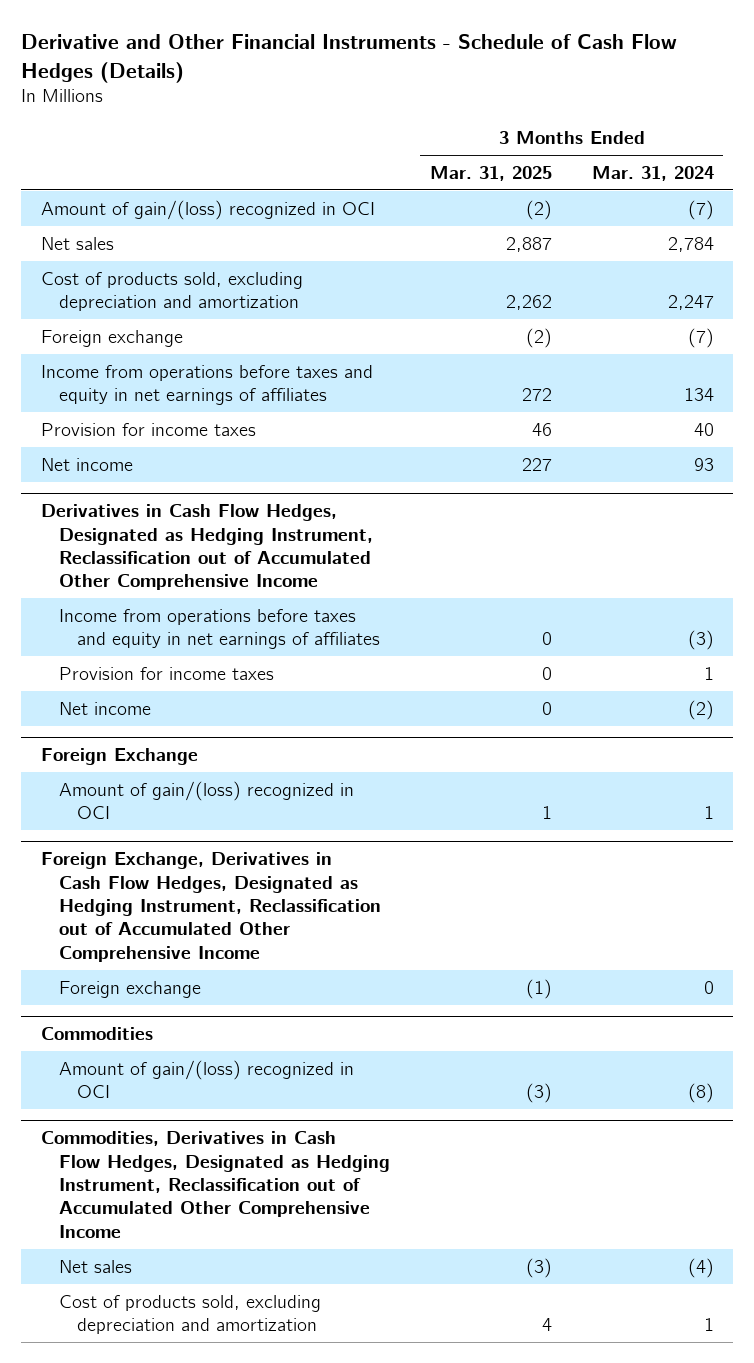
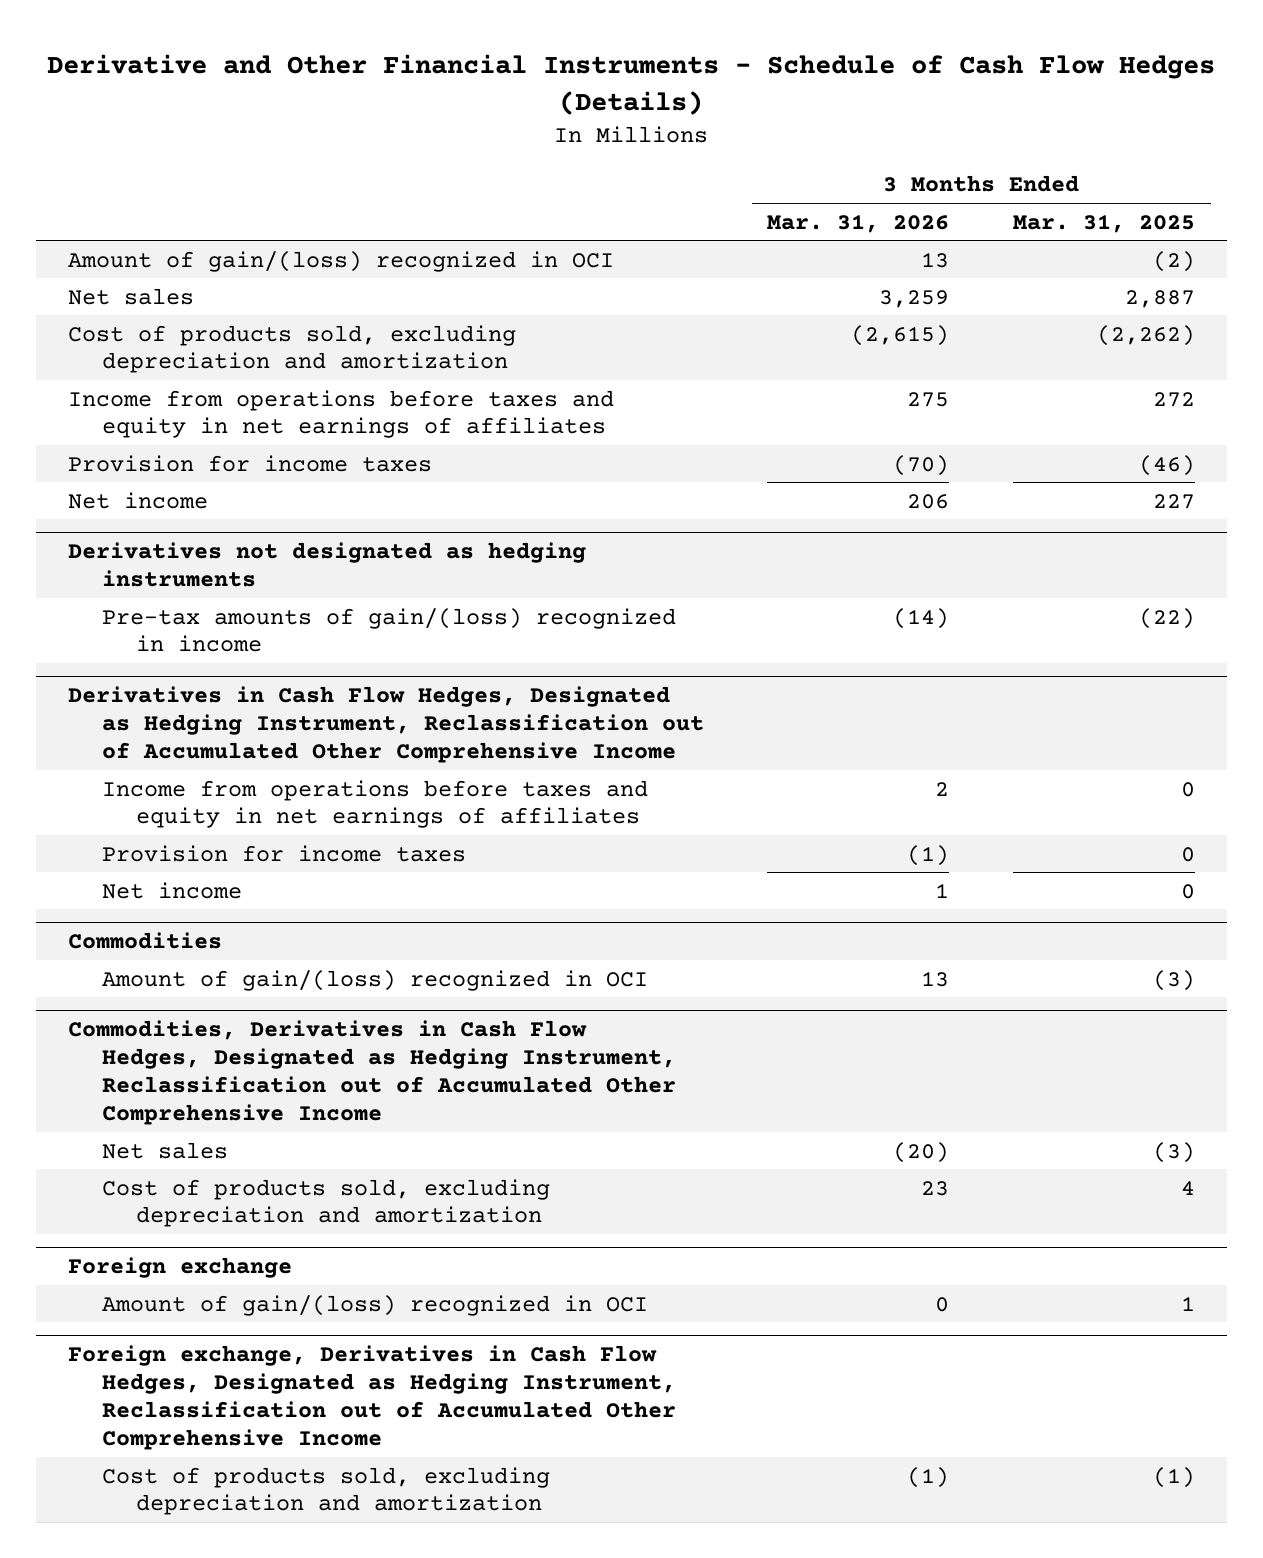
[591,165,714,181] Mar. 31, 2024 -> none
none -> [767,213,950,233] Mar. 31, 2026
[40,329,183,347] Foreign exchange -> none
[505,294,552,310] 2,262 -> [1096,324,1195,346] (2,262)
[531,422,552,436] 46 -> [1138,454,1195,476] (46)
none -> [68,542,587,588] Derivatives not designated as hedging instruments
none -> [101,607,676,653] Pre-tax amounts of gain/(loss) recognized in income
[40,748,198,766] Foreign Exchange -> none
[59,780,355,819] Amount of gain/(loss) recognized in OCI -> none
[40,852,382,962] Foreign Exchange, Derivatives in Cash Flow Hedges, Designated as Hedging Instrument, Reclassification out of Accumulated Other Comprehensive Income -> none
[59,980,202,998] Foreign exchange -> none
none -> [68,1257,293,1279] Foreign exchange
none -> [101,1294,648,1316] Amount of gain/(loss) recognized in OCI
none -> [68,1345,676,1451] Foreign exchange, Derivatives in Cash Flow Hedges, Designated as Hedging Instrument, Reclassification out of Accumulated Other Comprehensive Income
none -> [101,1466,550,1516] Cost of products sold, excluding depreciation and amortization

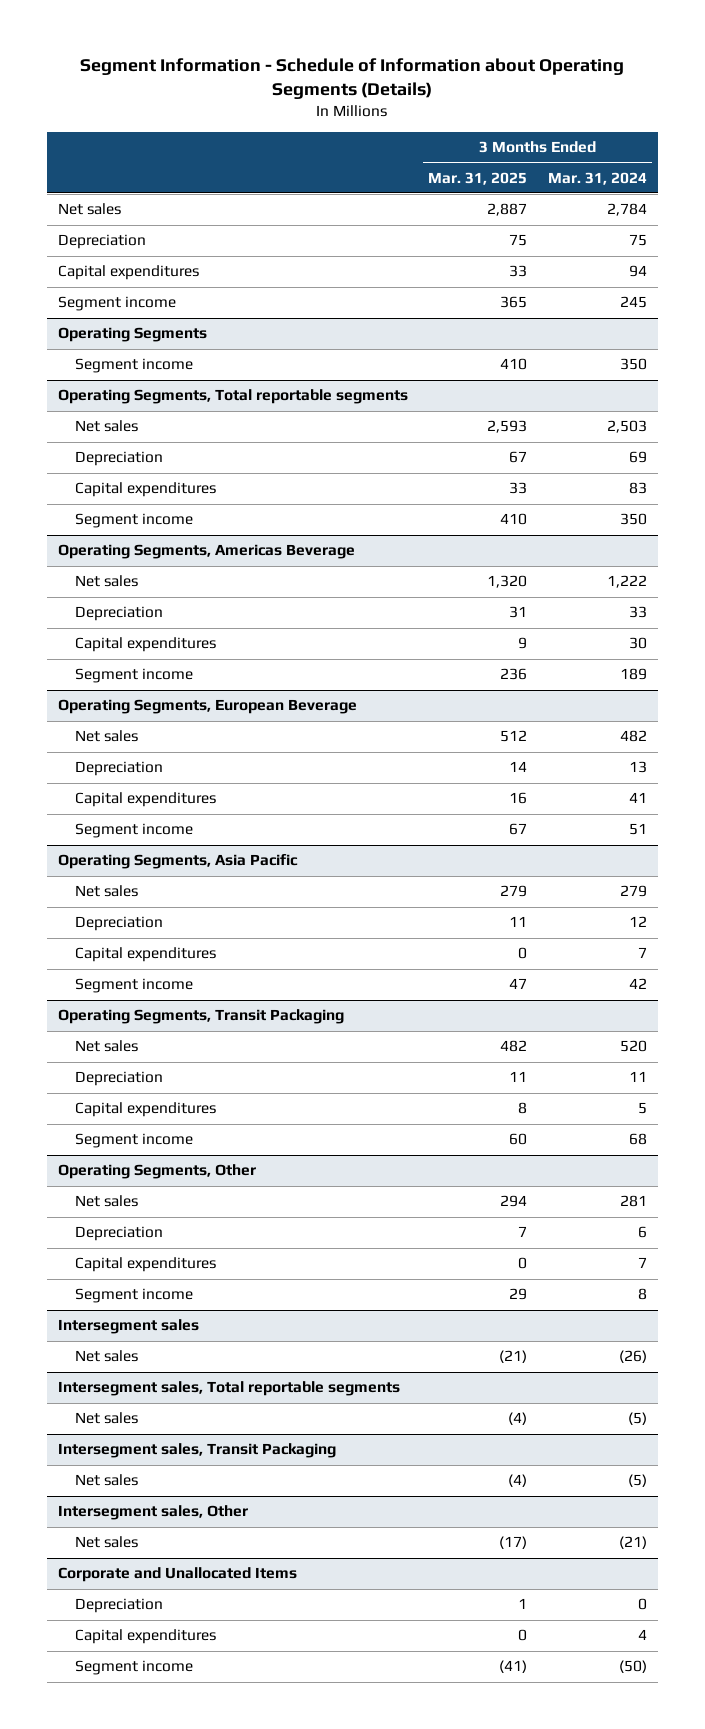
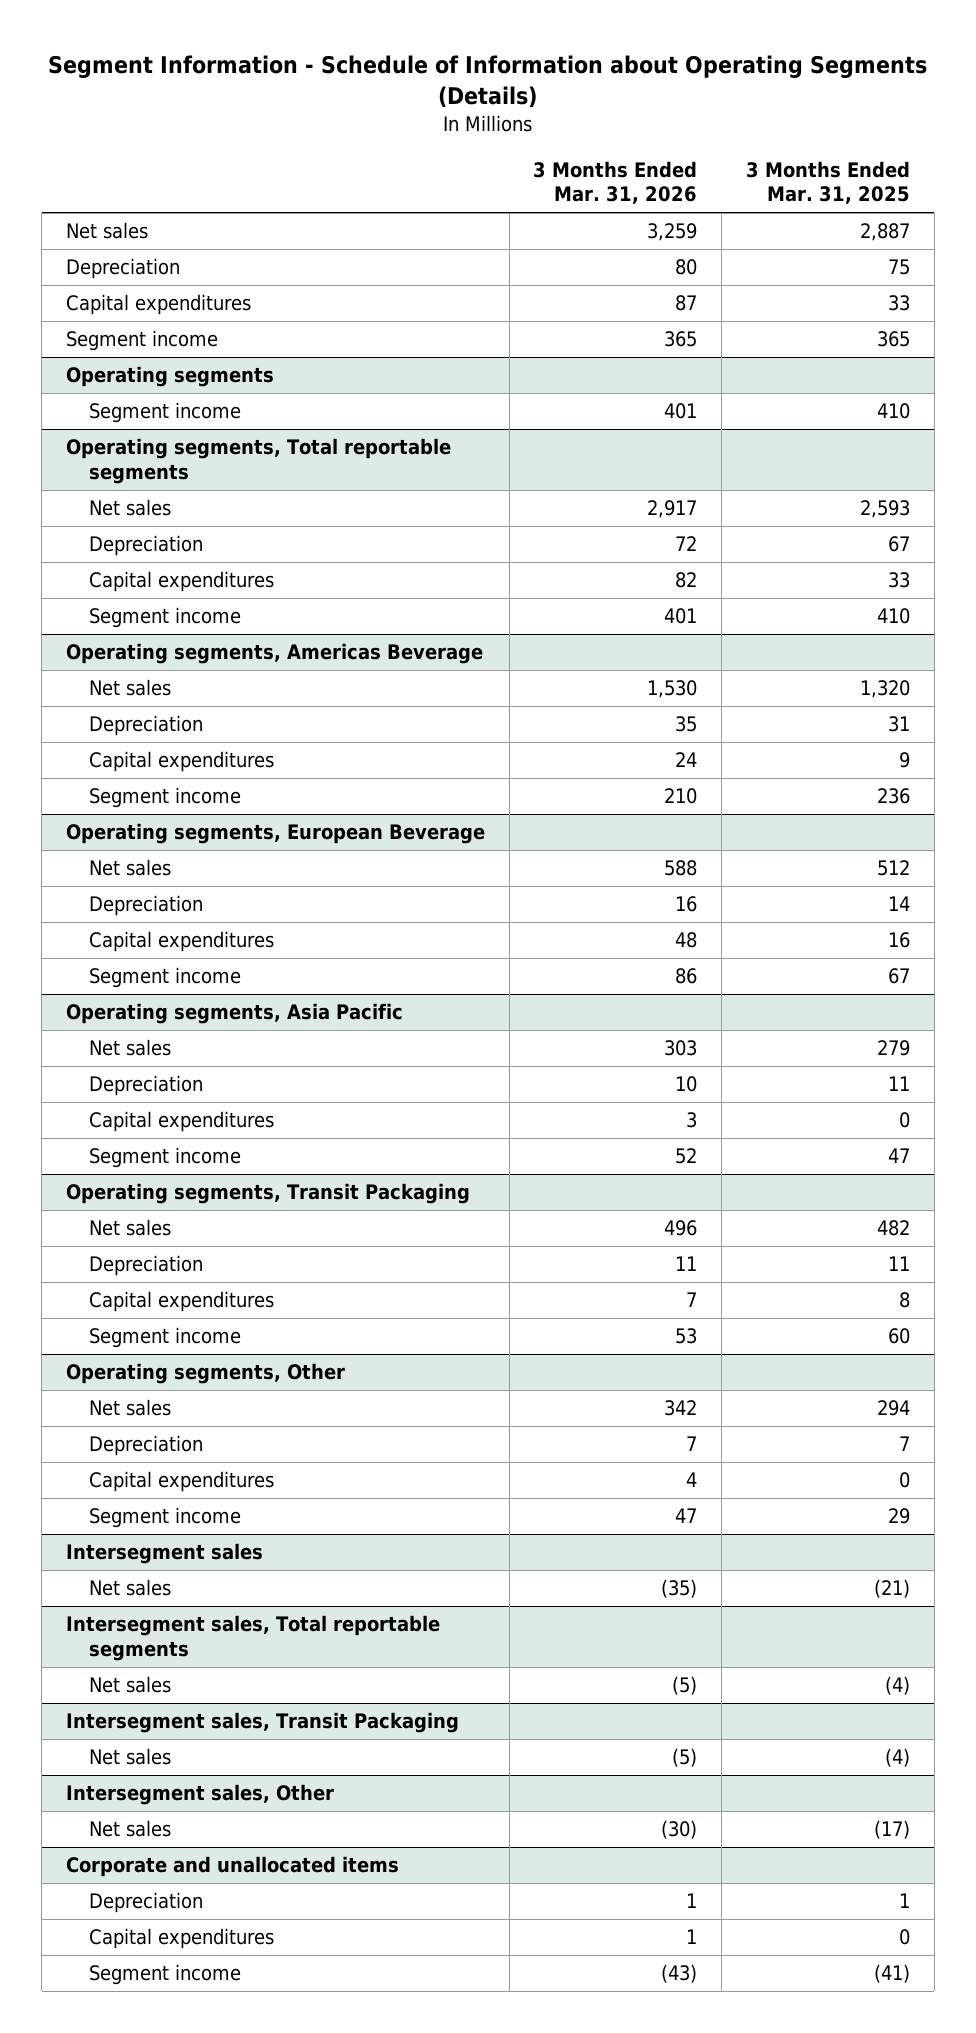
[548,171,648,185] Mar. 31, 2024 -> none
none -> [533,160,698,205] 3 Months Ended Mar. 31, 2026
[57,327,207,343] Operating Segments -> [65,366,274,388] Operating segments
[57,389,408,405] Operating Segments, Total reportable segments -> [65,438,451,485] Operating segments, Total reportable segments
[57,544,355,560] Operating Segments, Americas Beverage -> [65,643,483,665] Operating segments, Americas Beverage
[57,699,357,715] Operating Segments, European Beverage -> [65,823,485,845] Operating segments, European Beverage
[57,854,298,870] Operating Segments, Asia Pacific -> [65,1003,403,1025] Operating segments, Asia Pacific
[57,1009,344,1025] Operating Segments, Transit Packaging -> [65,1183,470,1205] Operating segments, Transit Packaging
[57,1164,256,1180] Operating Segments, Other -> [65,1363,345,1385] Operating segments, Other
[57,1567,297,1583] Corporate and Unallocated Items -> [65,1856,399,1878] Corporate and unallocated items

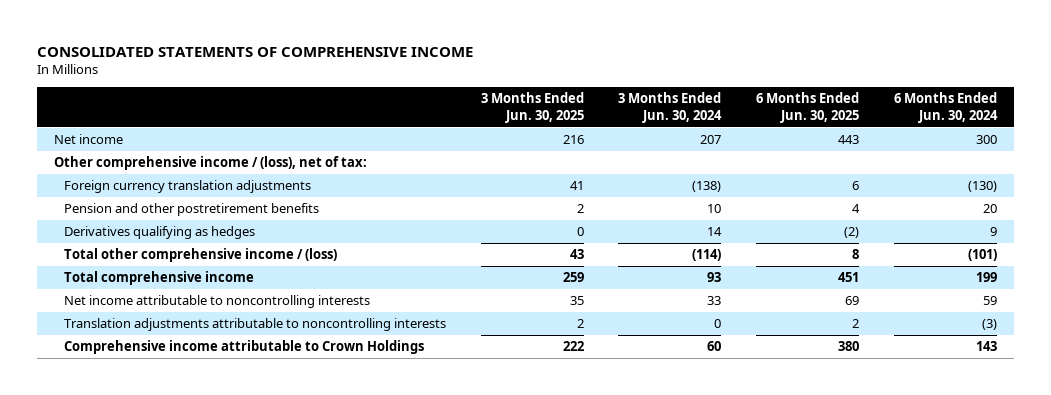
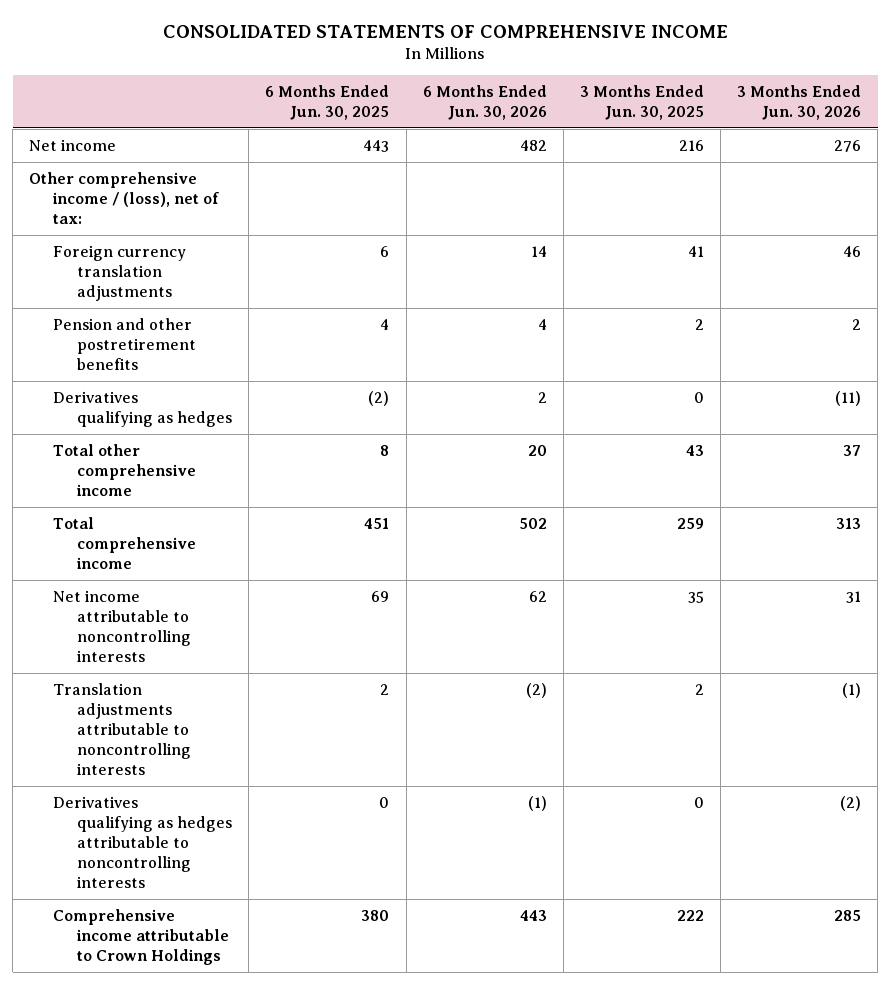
[618,92,723,124] 3 Months Ended Jun. 30, 2024 -> none
[893,92,998,124] 6 Months Ended Jun. 30, 2024 -> none
none -> [422,84,547,120] 6 Months Ended Jun. 30, 2026
none -> [737,84,862,120] 3 Months Ended Jun. 30, 2026
[63,248,337,263] Total other comprehensive income / (loss) -> [53,443,197,497] Total other comprehensive income
none -> [53,795,233,889] Derivatives qualifying as hedges attributable to noncontrolling interests

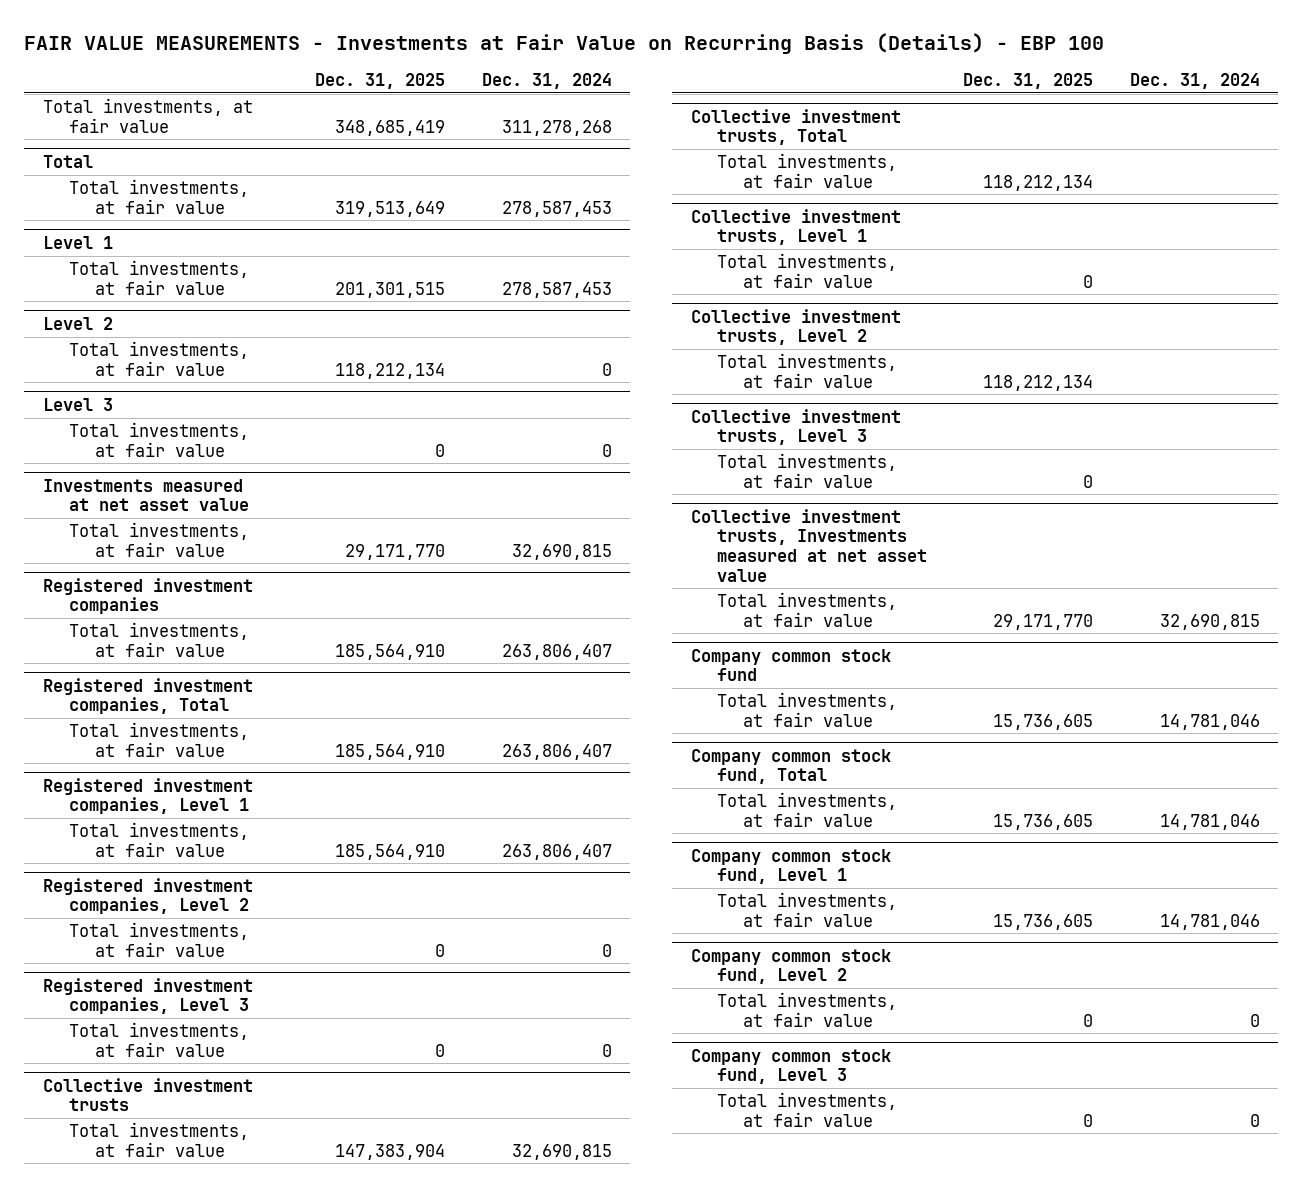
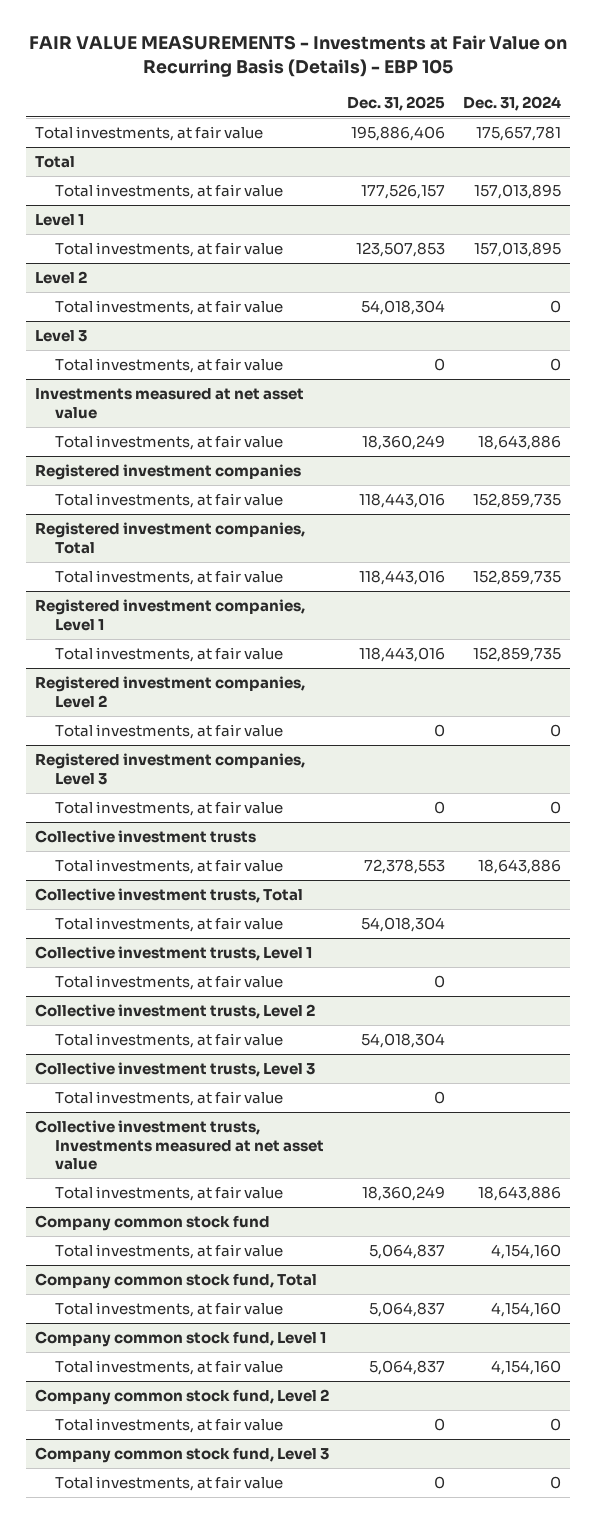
[24,33,1105,55] FAIR VALUE MEASUREMENTS - Investments at Fair Value on Recurring Basis (Details) - EBP 100 -> [28,35,567,77] FAIR VALUE MEASUREMENTS - Investments at Fair Value on Recurring Basis (Details) - EBP 105
[335,119,446,136] 348,685,419 -> [350,125,445,141] 195,886,406
[501,119,612,136] 311,278,268 -> [475,125,561,141] 175,657,781
[335,200,446,217] 319,513,649 -> [360,183,445,199] 177,526,157
[501,200,612,217] 278,587,453 -> [473,183,561,199] 157,013,895
[335,281,446,298] 201,301,515 -> [355,241,445,257] 123,507,853
[501,281,612,298] 278,587,453 -> [473,241,561,257] 157,013,895
[335,362,446,379] 118,212,134 -> [360,299,445,315] 54,018,304
[345,543,446,560] 29,171,770 -> [361,434,445,450] 18,360,249
[511,543,612,560] 32,690,815 -> [477,434,561,450] 18,643,886
[335,643,446,660] 185,564,910 -> [358,492,445,508] 118,443,016
[501,643,612,660] 263,806,407 -> [472,492,561,508] 152,859,735
[335,743,446,760] 185,564,910 -> [358,569,445,585] 118,443,016
[501,743,612,760] 263,806,407 -> [472,569,561,585] 152,859,735
[335,843,446,860] 185,564,910 -> [358,646,445,662] 118,443,016
[501,843,612,860] 263,806,407 -> [472,646,561,662] 152,859,735
[335,1143,446,1160] 147,383,904 -> [363,858,445,874] 72,378,553
[511,1143,612,1160] 32,690,815 -> [477,858,561,874] 18,643,886
[983,174,1094,191] 118,212,134 -> [360,916,445,932] 54,018,304
[983,374,1094,391] 118,212,134 -> [360,1032,445,1048] 54,018,304
[993,613,1094,630] 29,171,770 -> [361,1185,445,1201] 18,360,249
[1159,613,1260,630] 32,690,815 -> [477,1185,561,1201] 18,643,886
[993,713,1094,730] 15,736,605 -> [368,1243,445,1259] 5,064,837
[1159,713,1260,730] 14,781,046 -> [490,1243,561,1259] 4,154,160
[993,813,1094,830] 15,736,605 -> [368,1301,445,1317] 5,064,837
[1159,813,1260,830] 14,781,046 -> [490,1301,561,1317] 4,154,160
[993,913,1094,930] 15,736,605 -> [368,1359,445,1375] 5,064,837
[1159,913,1260,930] 14,781,046 -> [490,1359,561,1375] 4,154,160

